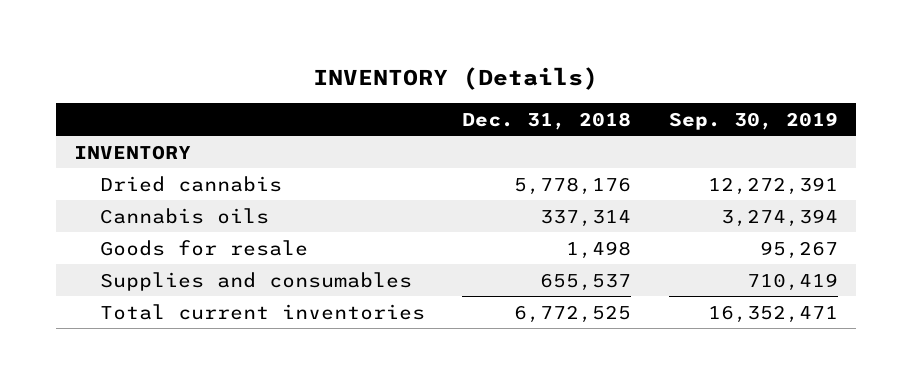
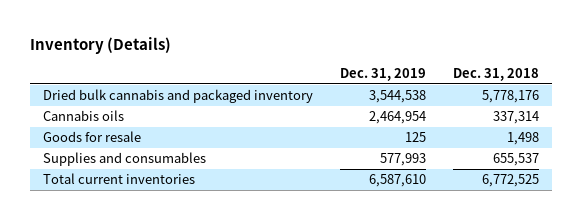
[313,66,599,90] INVENTORY (Details) -> [30,37,172,55] Inventory (Details)
[668,111,838,130] Sep. 30, 2019 -> none
none -> [339,68,426,82] Dec. 31, 2019
[74,144,192,160] INVENTORY -> none
[99,175,282,192] Dried cannabis -> [43,89,314,104] Dried bulk cannabis and packaged inventory

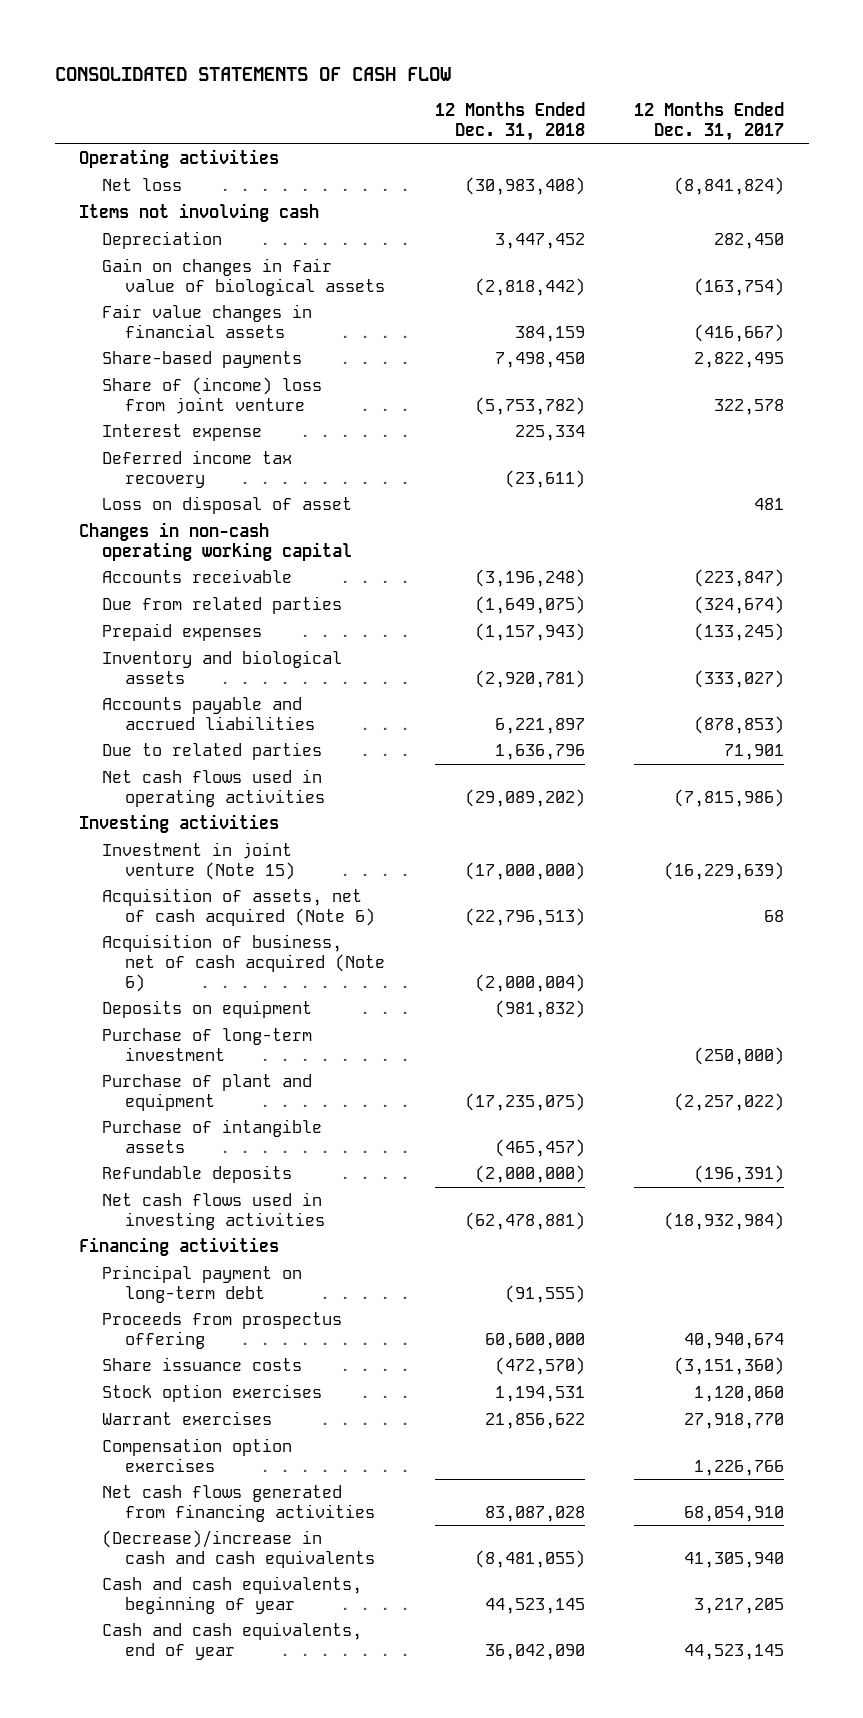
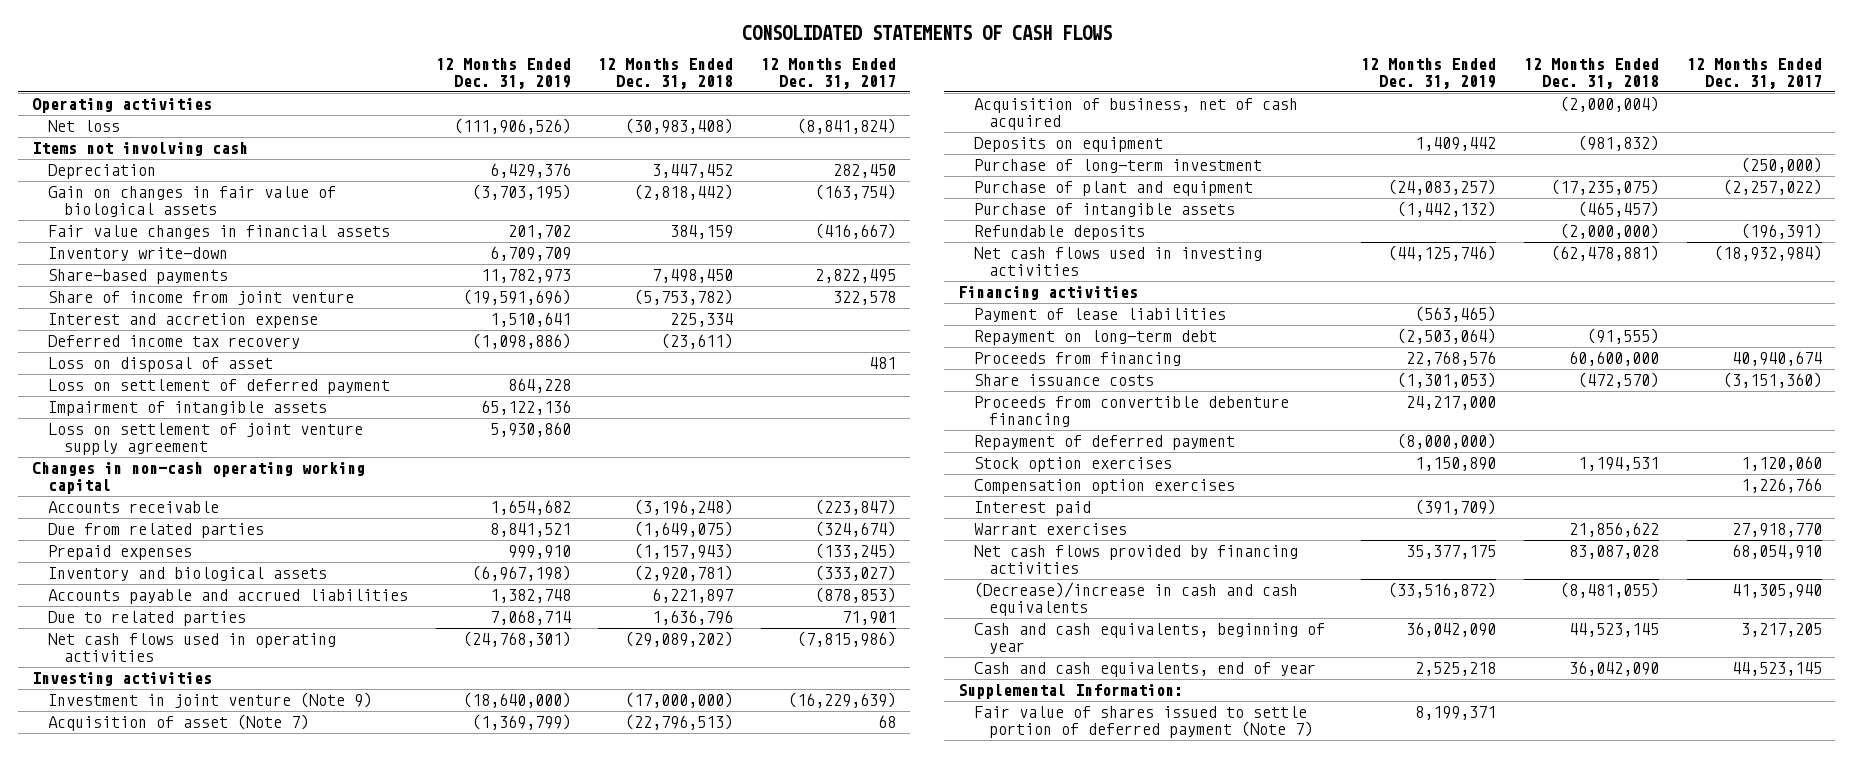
[54,66,451,81] CONSOLIDATED STATEMENTS OF CASH FLOW -> [741,24,1112,40] CONSOLIDATED STATEMENTS OF CASH FLOWS
none -> [435,58,571,90] 12 Months Ended Dec. 31, 2019
none -> [48,247,229,262] Inventory write-down
[102,377,323,414] Share of (income) loss from joint venture -> [48,291,355,306] Share of income from joint venture
[102,424,263,442] Interest expense -> [48,313,319,329] Interest and accretion expense
none -> [48,379,391,395] Loss on settlement of deferred payment
none -> [48,401,328,417] Impairment of intangible assets
none -> [48,423,364,456] Loss on settlement of joint venture supply agreement
[102,842,296,880] Investment in joint venture (Note 15) -> [48,692,373,709] Investment in joint venture (Note 9)
[102,888,376,926] Acquisition of assets, net of cash acquired (Note 6) -> [48,714,310,732] Acquisition of asset (Note 7)
[102,934,386,992] Acquisition of business, net of cash acquired (Note 6) -> [973,98,1298,131] Acquisition of business, net of cash acquired
none -> [973,308,1226,323] Payment of lease liabilities
[102,1265,303,1303] Principal payment on long-term debt -> [973,330,1217,346] Repayment on long-term debt
[102,1312,343,1349] Proceeds from prospectus offering -> [973,352,1181,367] Proceeds from financing
none -> [973,396,1289,428] Proceeds from convertible debenture financing
none -> [973,435,1235,451] Repayment of deferred payment
none -> [973,501,1091,517] Interest paid
[102,1411,273,1426] Warrant exercises -> [973,523,1127,536] Warrant exercises
[102,1485,376,1522] Net cash flows generated from financing activities -> [973,545,1298,575] Net cash flows provided by financing activities
none -> [957,684,1183,700] Supplemental Information:
none -> [973,706,1314,739] Fair value of shares issued to settle portion of deferred payment (Note 7)

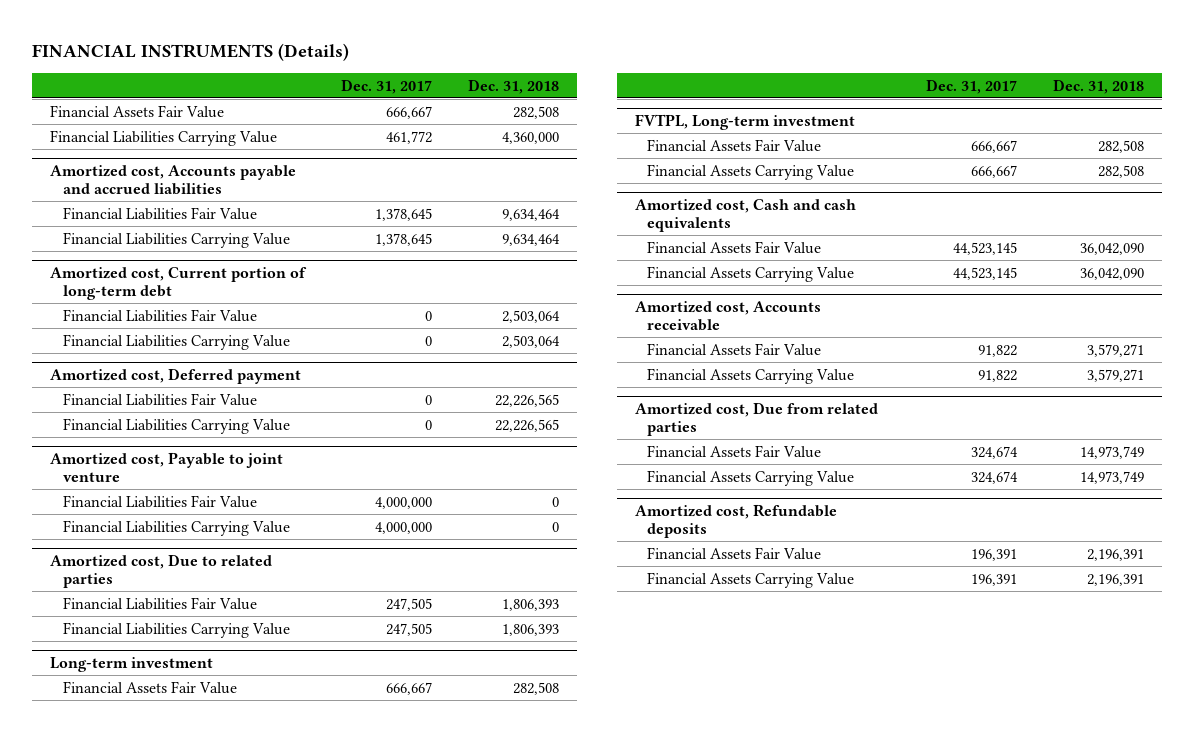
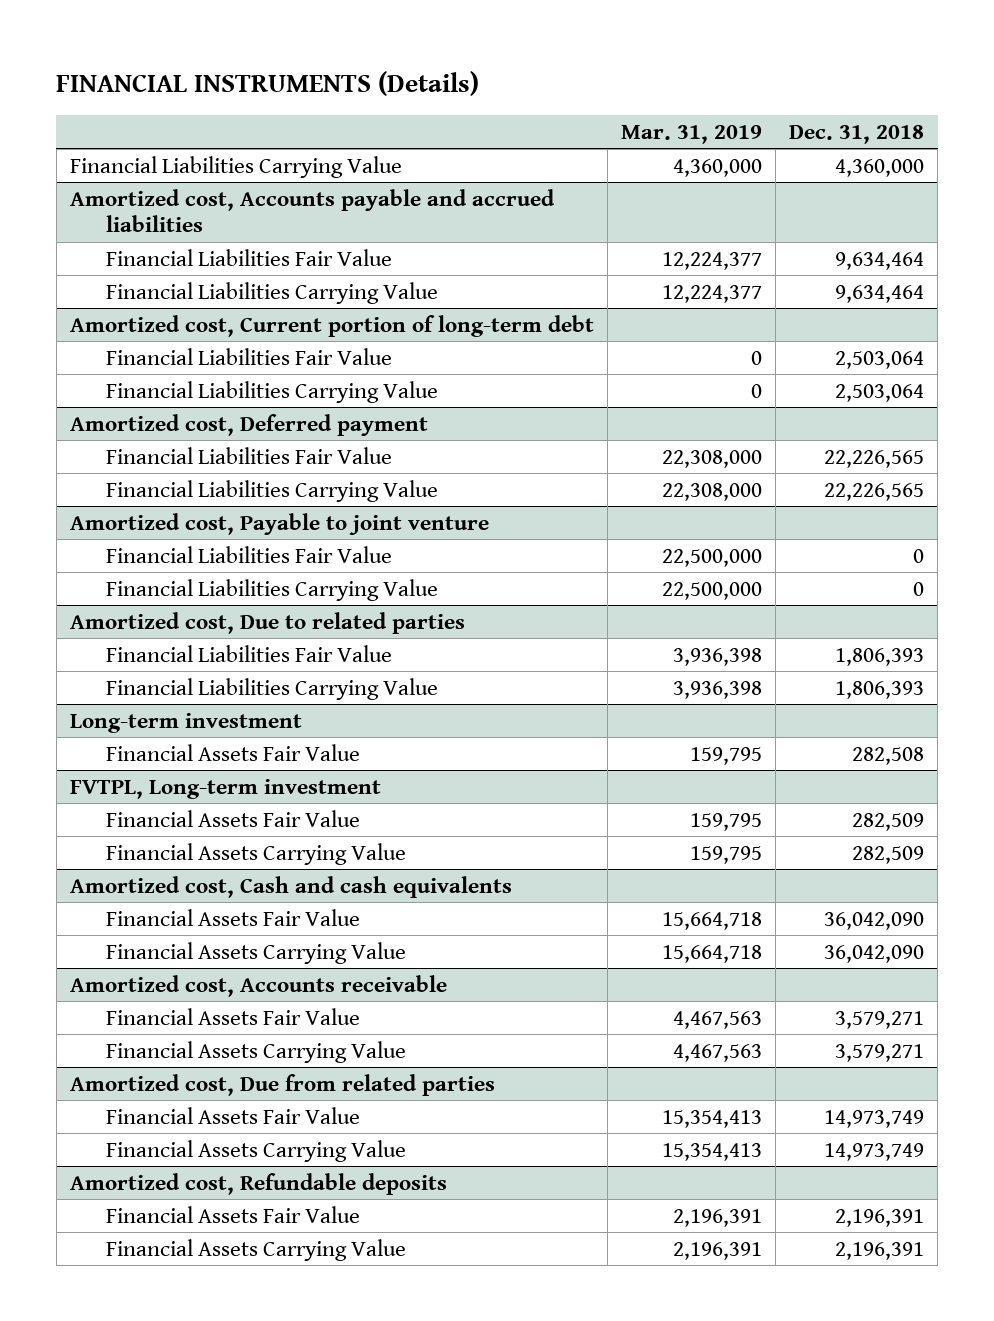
[341,78,433,94] Dec. 31, 2017 -> none
none -> [621,124,763,144] Mar. 31, 2019
[50,104,225,118] Financial Assets Fair Value -> none
[1098,139,1145,153] 282,508 -> [852,812,925,831] 282,509
[1098,164,1145,178] 282,508 -> [852,845,925,864] 282,509

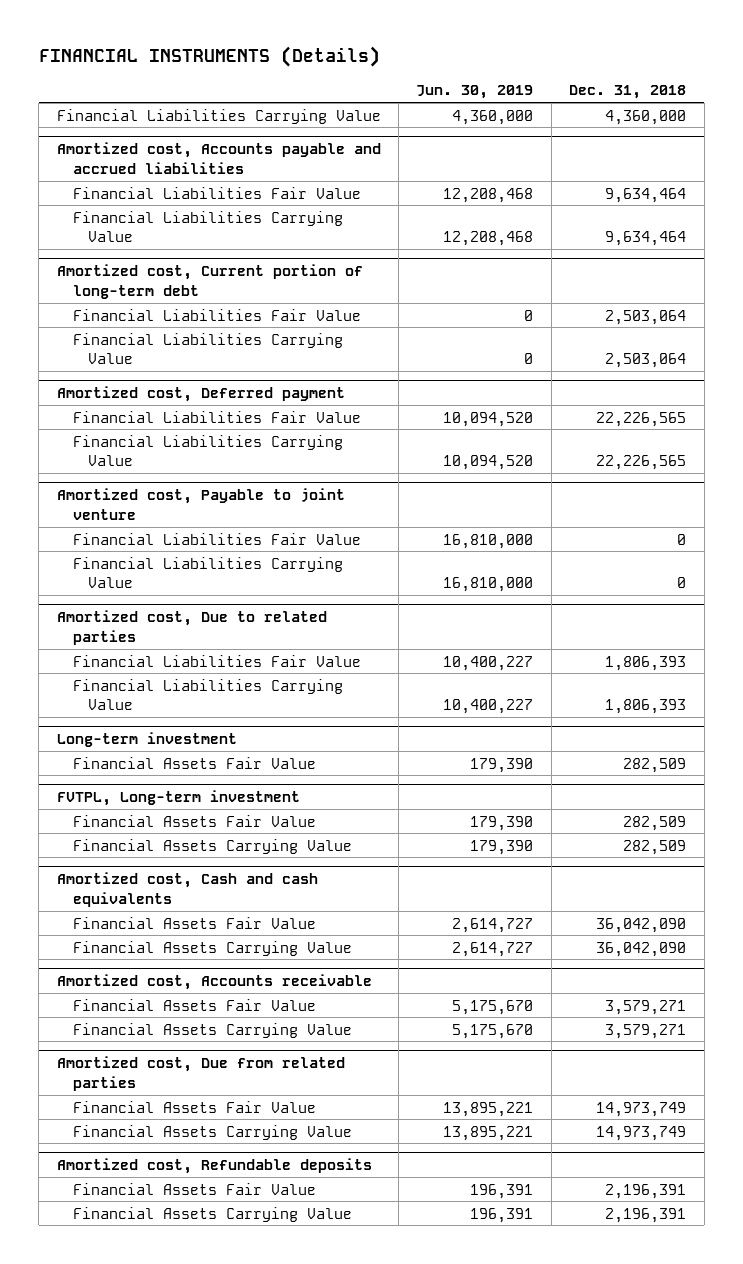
[621,124,763,144] Mar. 31, 2019 -> none
none -> [416,85,534,100] Jun. 30, 2019
[852,746,925,765] 282,508 -> [623,757,687,773] 282,509

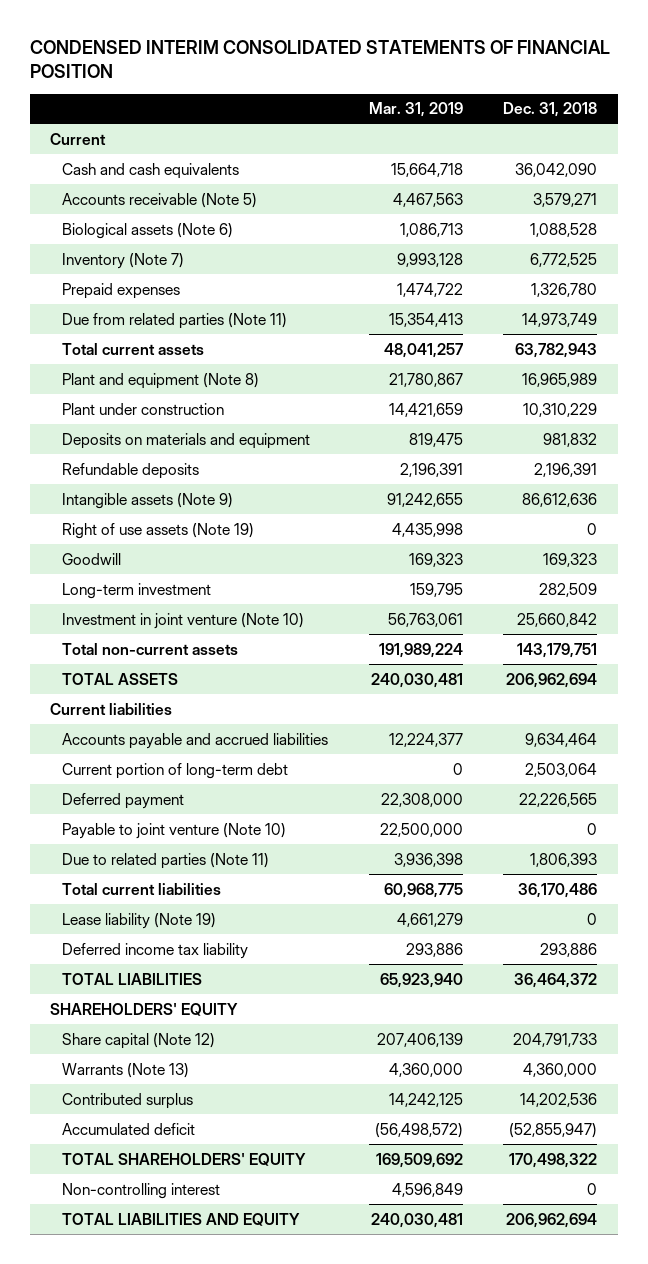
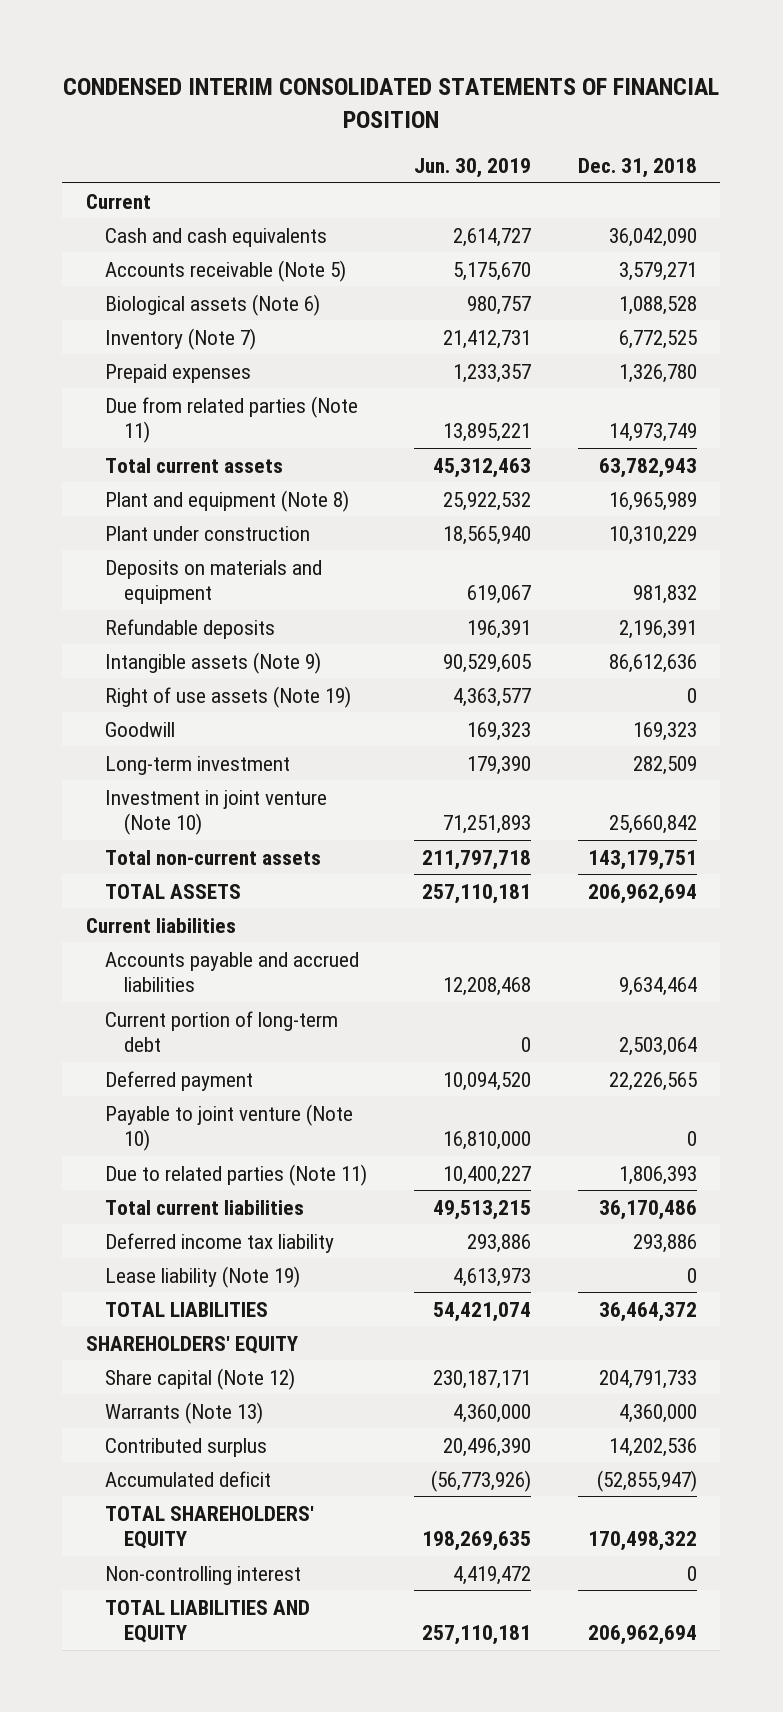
[368,102,463,118] Mar. 31, 2019 -> none
none -> [413,158,531,179] Jun. 30, 2019
[61,912,216,929] Lease liability (Note 19) -> [104,1265,300,1288] Lease liability (Note 19)

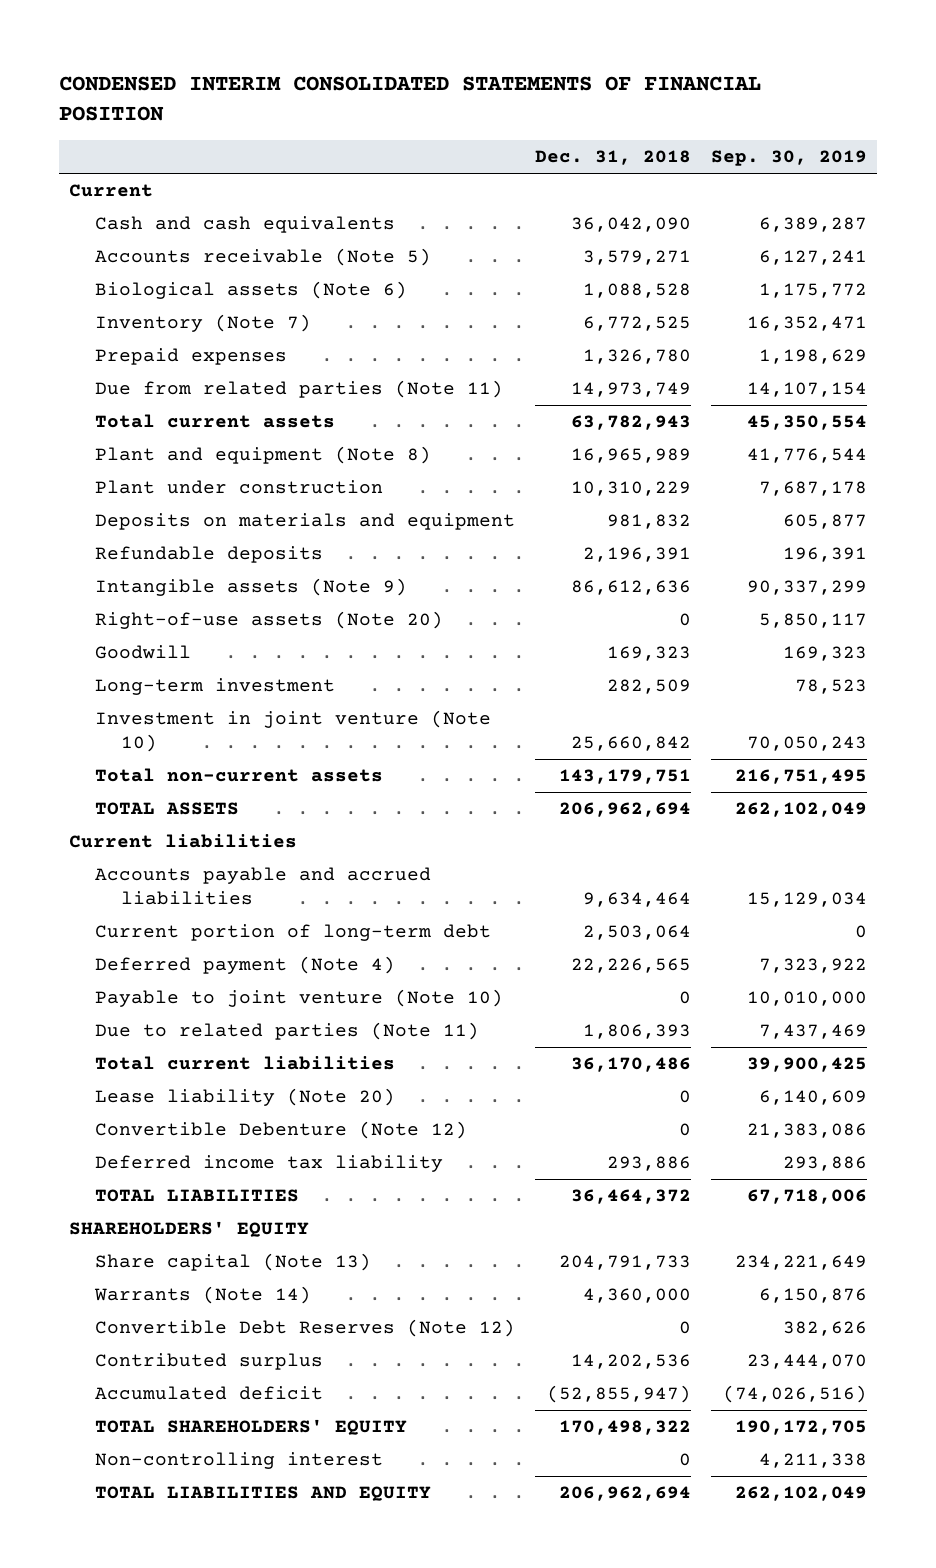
[413,158,531,179] Jun. 30, 2019 -> none
none -> [711,150,868,167] Sep. 30, 2019
[104,685,351,708] Right of use assets (Note 19) -> [95,611,444,630] Right-of-use assets (Note 20)
[104,1070,253,1091] Deferred payment -> [95,956,396,975] Deferred payment (Note 4)
none -> [95,1088,396,1107] Lease liability (Note 20)
none -> [95,1121,468,1140] Convertible Debenture (Note 12)
[104,1265,300,1288] Lease liability (Note 19) -> none
[104,1367,295,1390] Share capital (Note 12) -> [95,1253,372,1272] Share capital (Note 13)
[104,1401,263,1424] Warrants (Note 13) -> [94,1286,312,1305] Warrants (Note 14)
none -> [95,1319,516,1338] Convertible Debt Reserves (Note 12)

